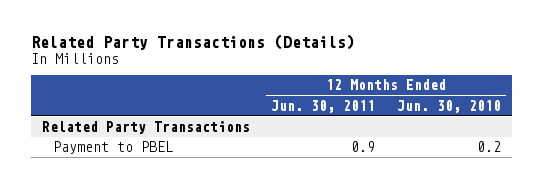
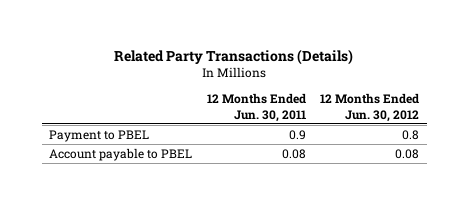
[396,99,501,113] Jun. 30, 2010 -> none
none -> [320,93,420,122] 12 Months Ended Jun. 30, 2012
[41,121,250,135] Related Party Transactions -> none
none -> [49,147,193,161] Account payable to PBEL

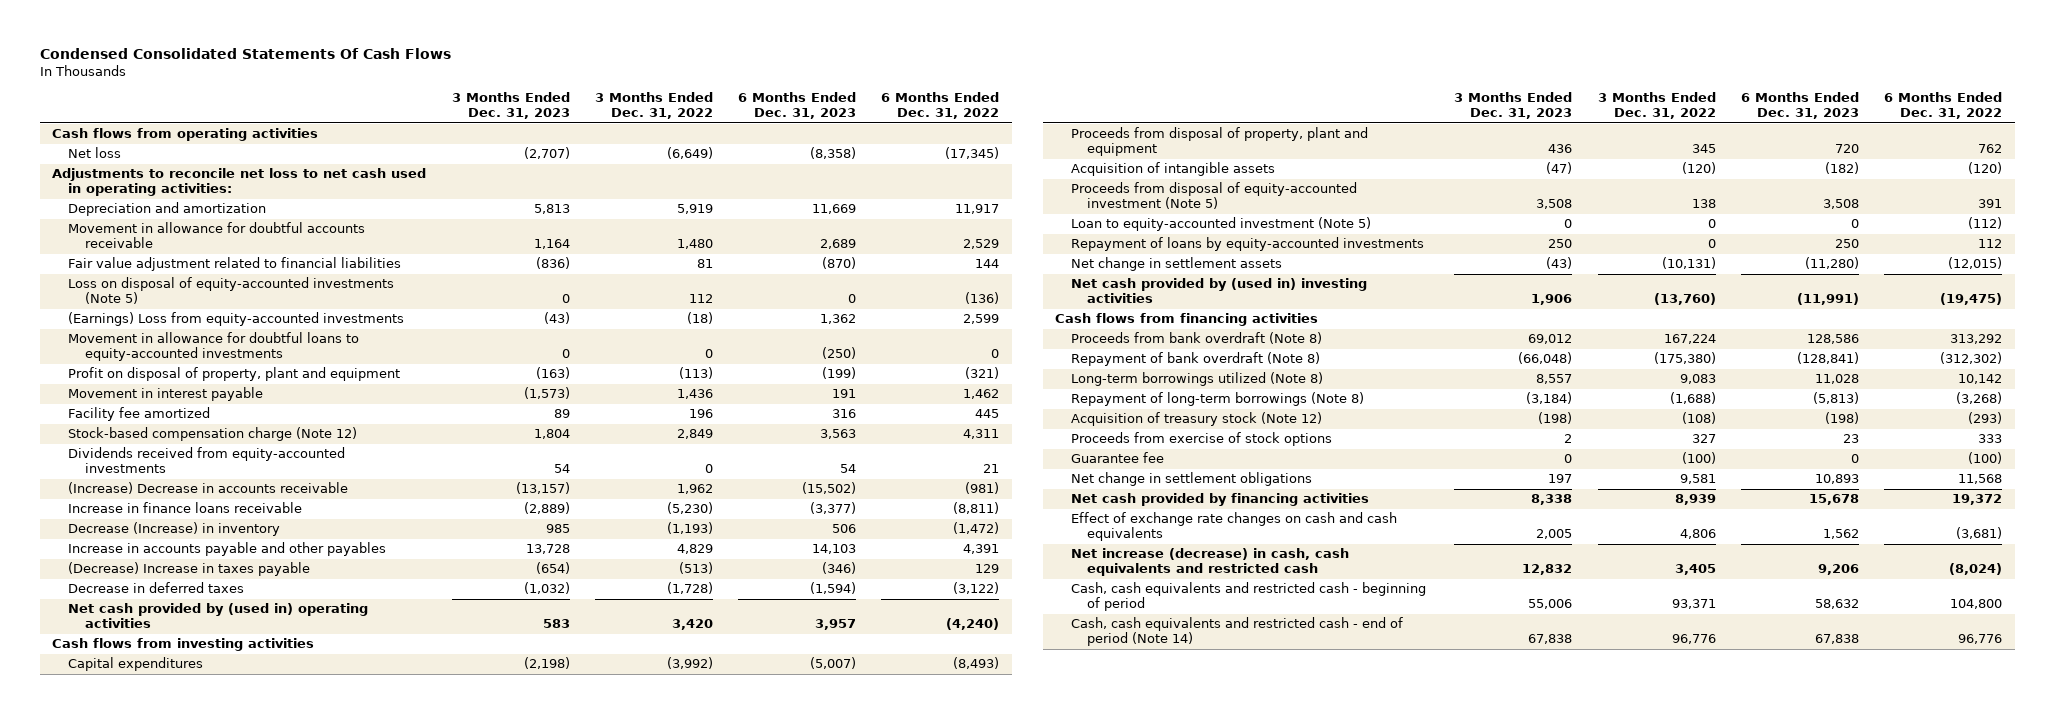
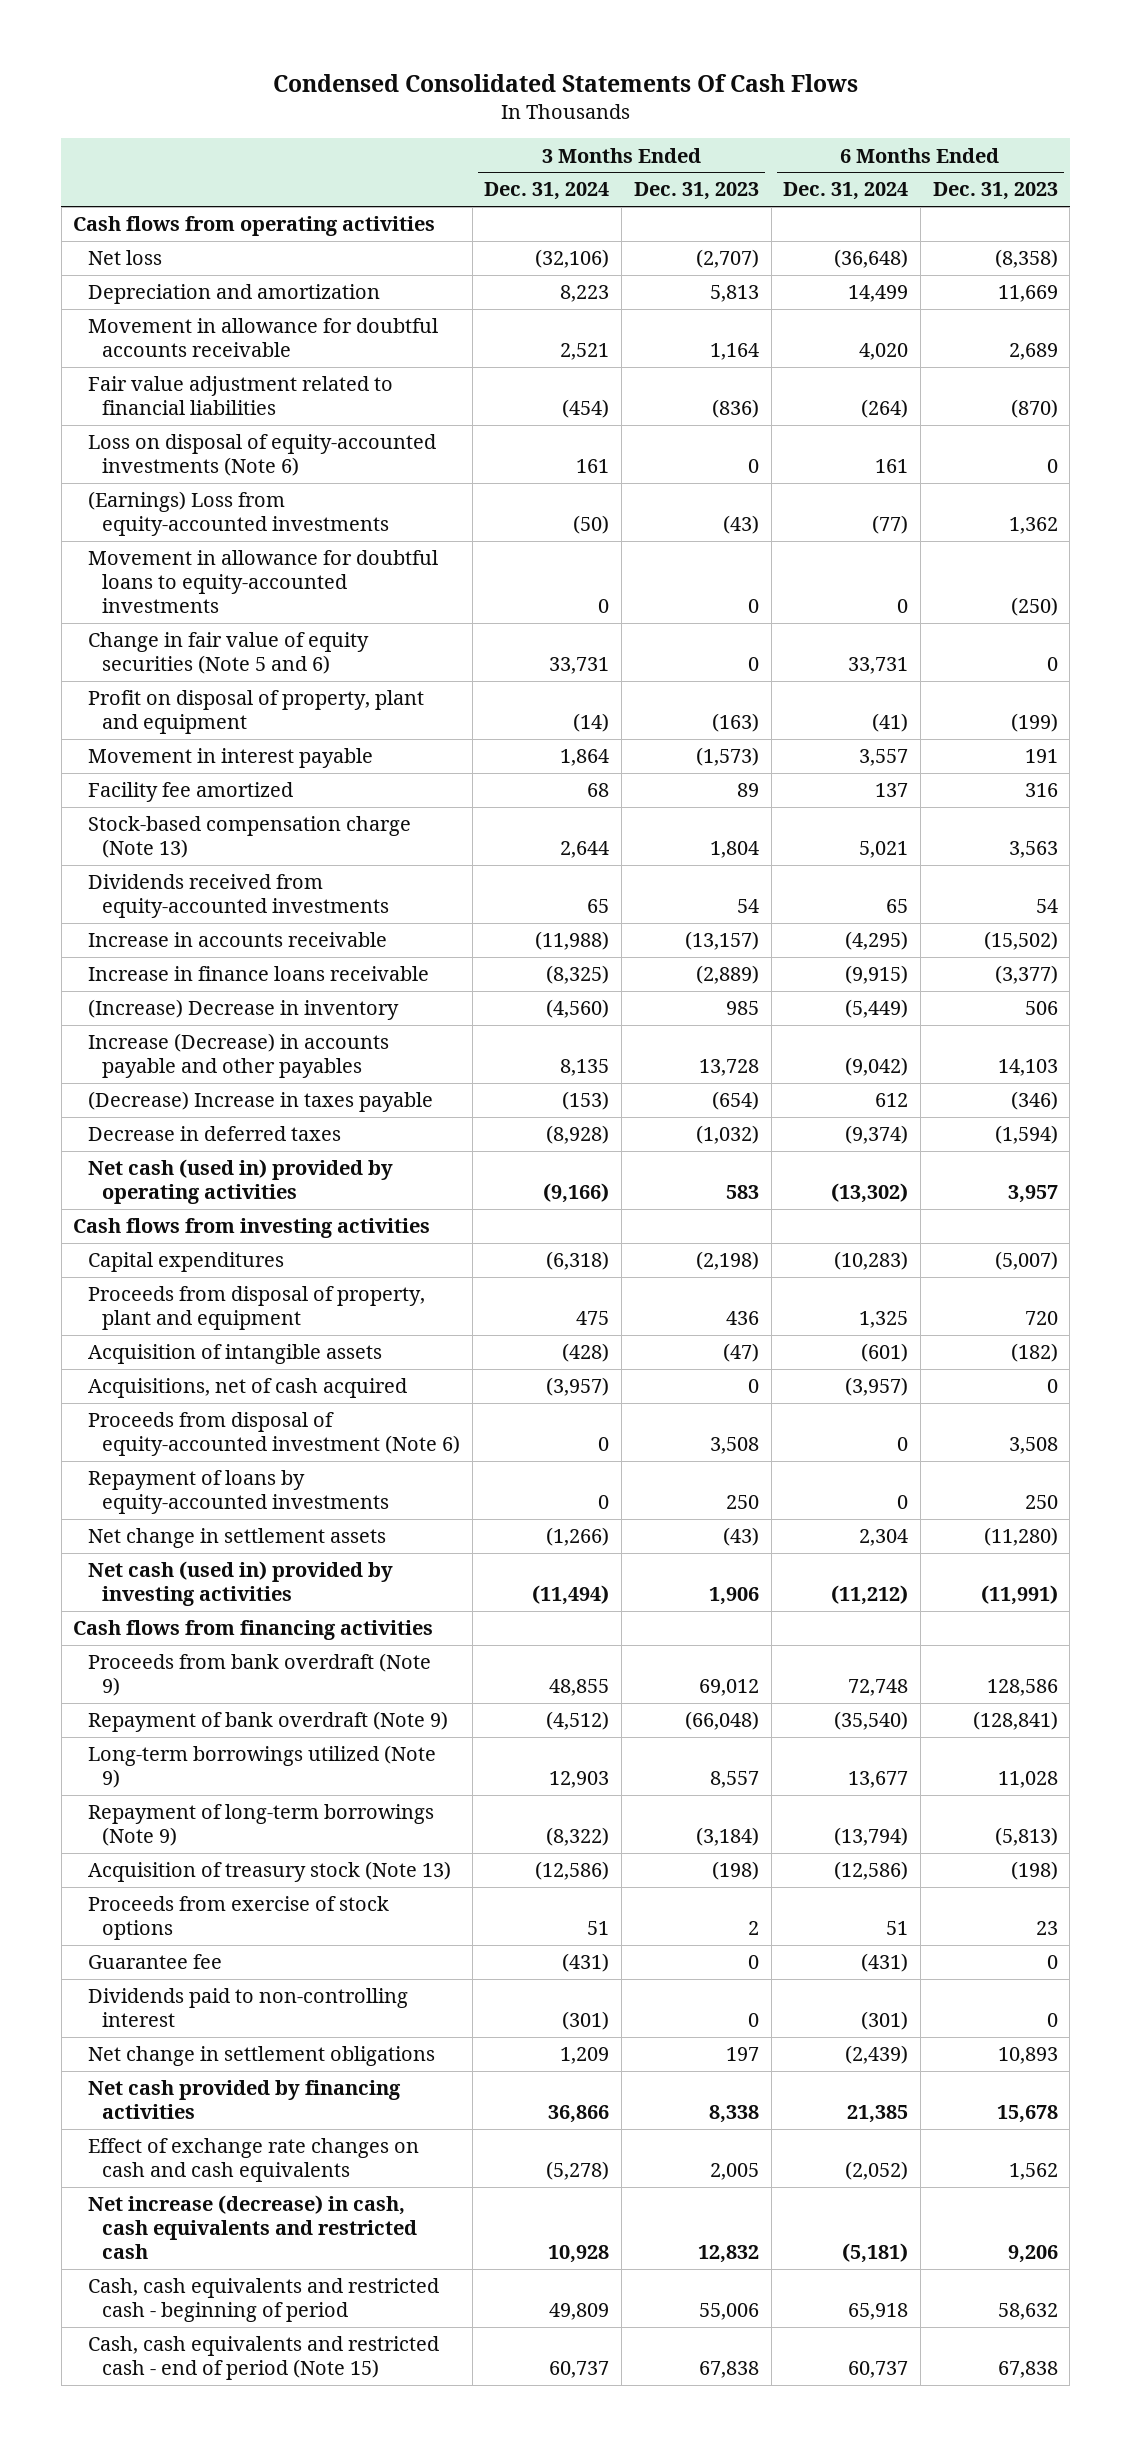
[594,92,713,120] 3 Months Ended Dec. 31, 2022 -> none
[881,92,1000,120] 6 Months Ended Dec. 31, 2022 -> none
none -> [484,182,610,201] Dec. 31, 2024
none -> [783,182,909,201] Dec. 31, 2024
[52,168,427,197] Adjustments to reconcile net loss to net cash used in operating activities: -> none
[68,277,395,305] Loss on disposal of equity-accounted investments (Note 5) -> [87,434,436,477] Loss on disposal of equity-accounted investments (Note 6)
none -> [87,632,369,675] Change in fair value of equity securities (Note 5 and 6)
[68,427,358,442] Stock-based compensation charge (Note 12) -> [87,816,411,859] Stock-based compensation charge (Note 13)
[68,482,349,495] (Increase) Decrease in accounts receivable -> [87,932,387,948] Increase in accounts receivable
[68,522,281,537] Decrease (Increase) in inventory -> [87,999,399,1021] (Increase) Decrease in inventory
[68,542,387,557] Increase in accounts payable and other payables -> [87,1033,389,1079] Increase (Decrease) in accounts payable and other payables
[68,603,369,629] Net cash provided by (used in) operating activities -> [87,1159,393,1205] Net cash (used in) provided by operating activities
[1071,217,1372,232] Loan to equity-accounted investment (Note 5) -> none
none -> [87,1378,407,1399] Acquisitions, net of cash acquired
[1071,182,1358,210] Proceeds from disposal of equity-accounted investment (Note 5) -> [87,1412,461,1457] Proceeds from disposal of equity-accounted investment (Note 6)
[1071,278,1368,304] Net cash provided by (used in) investing activities -> [87,1561,393,1607] Net cash (used in) provided by investing activities
[1071,332,1323,345] Proceeds from bank overdraft (Note 8) -> [87,1653,431,1697] Proceeds from bank overdraft (Note 9)
[1071,352,1321,367] Repayment of bank overdraft (Note 8) -> [87,1711,448,1733] Repayment of bank overdraft (Note 9)
[1071,372,1324,387] Long-term borrowings utilized (Note 8) -> [87,1745,436,1789] Long-term borrowings utilized (Note 9)
[1071,392,1365,407] Repayment of long-term borrowings (Note 8) -> [87,1804,434,1847] Repayment of long-term borrowings (Note 9)
[1071,412,1323,427] Acquisition of treasury stock (Note 12) -> [87,1861,451,1883] Acquisition of treasury stock (Note 13)
none -> [87,1988,408,2028] Dividends paid to non-controlling interest
[1071,617,1404,647] Cash, cash equivalents and restricted cash - end of period (Note 14) -> [87,2336,439,2381] Cash, cash equivalents and restricted cash - end of period (Note 15)

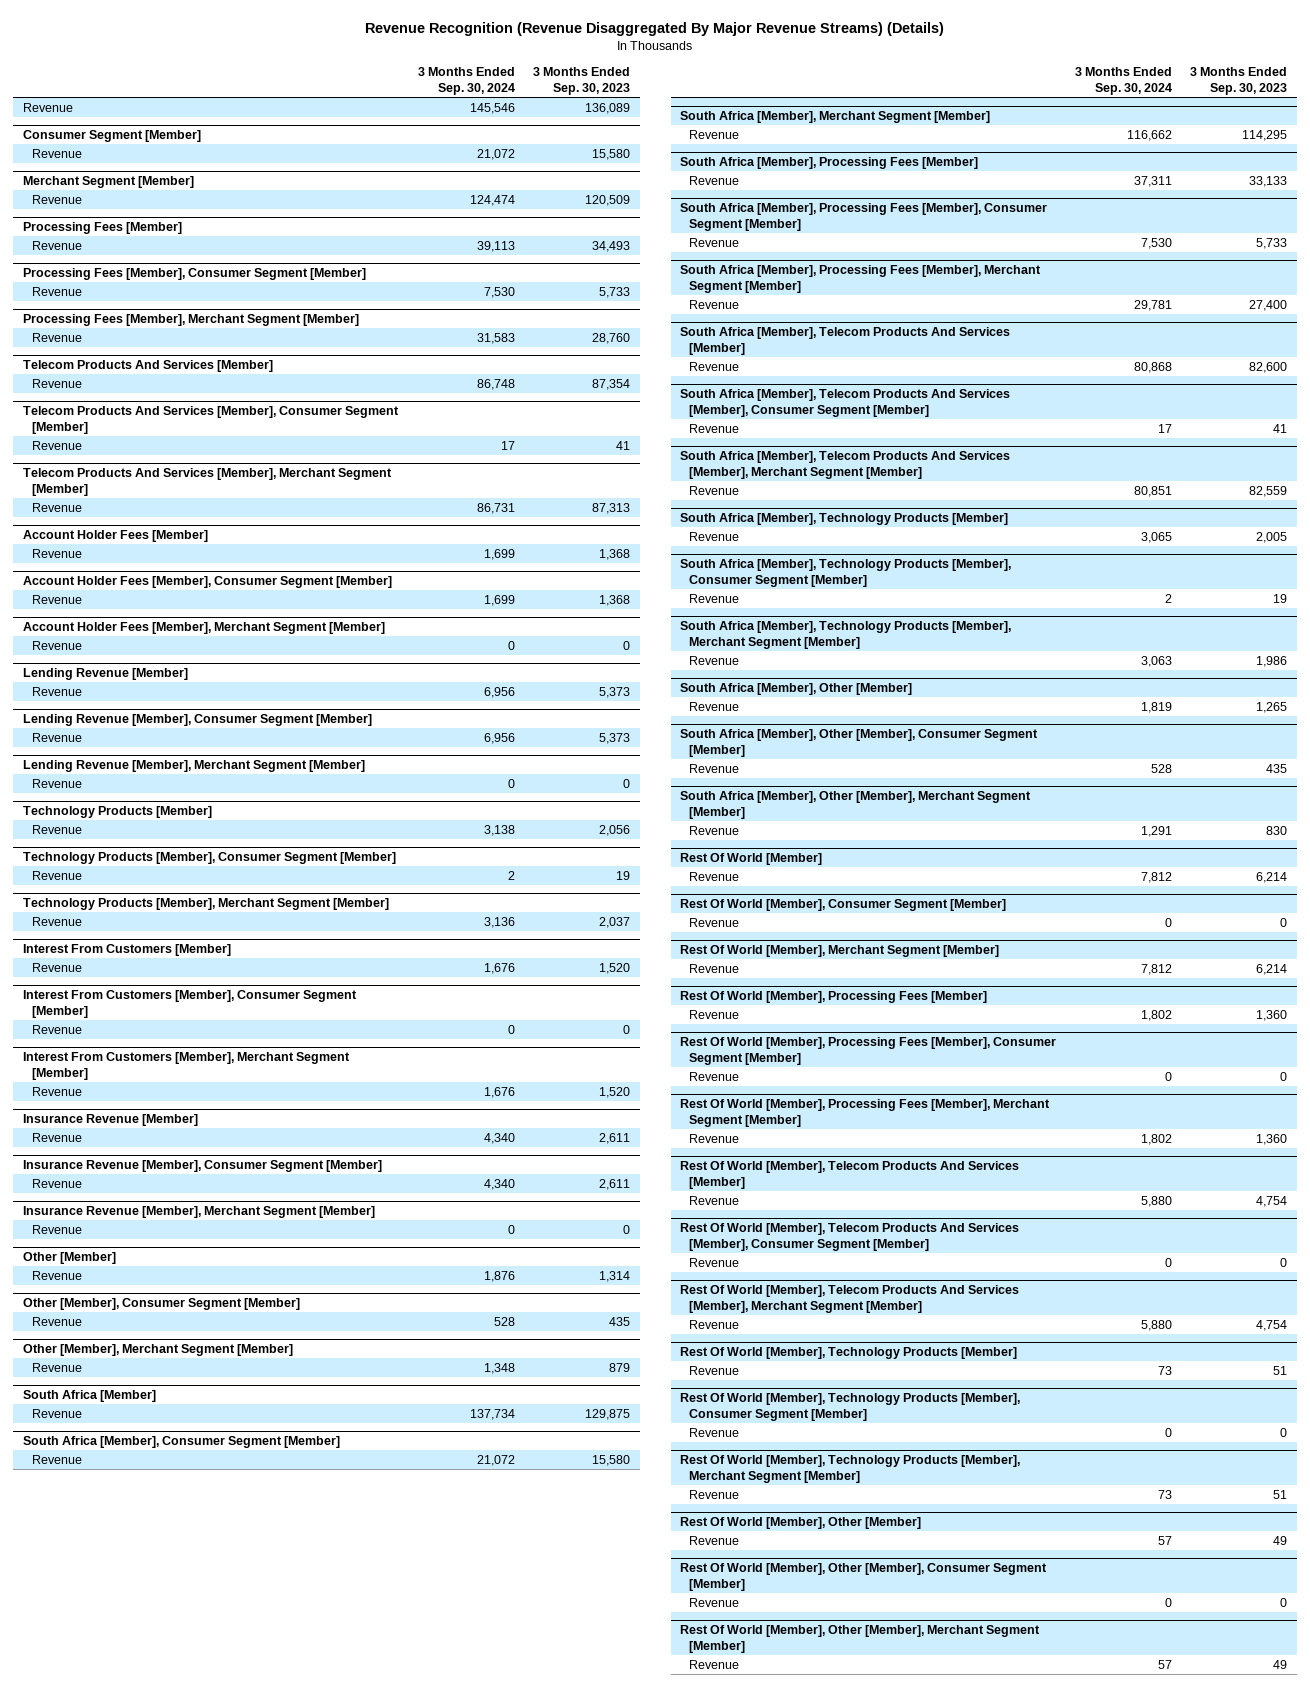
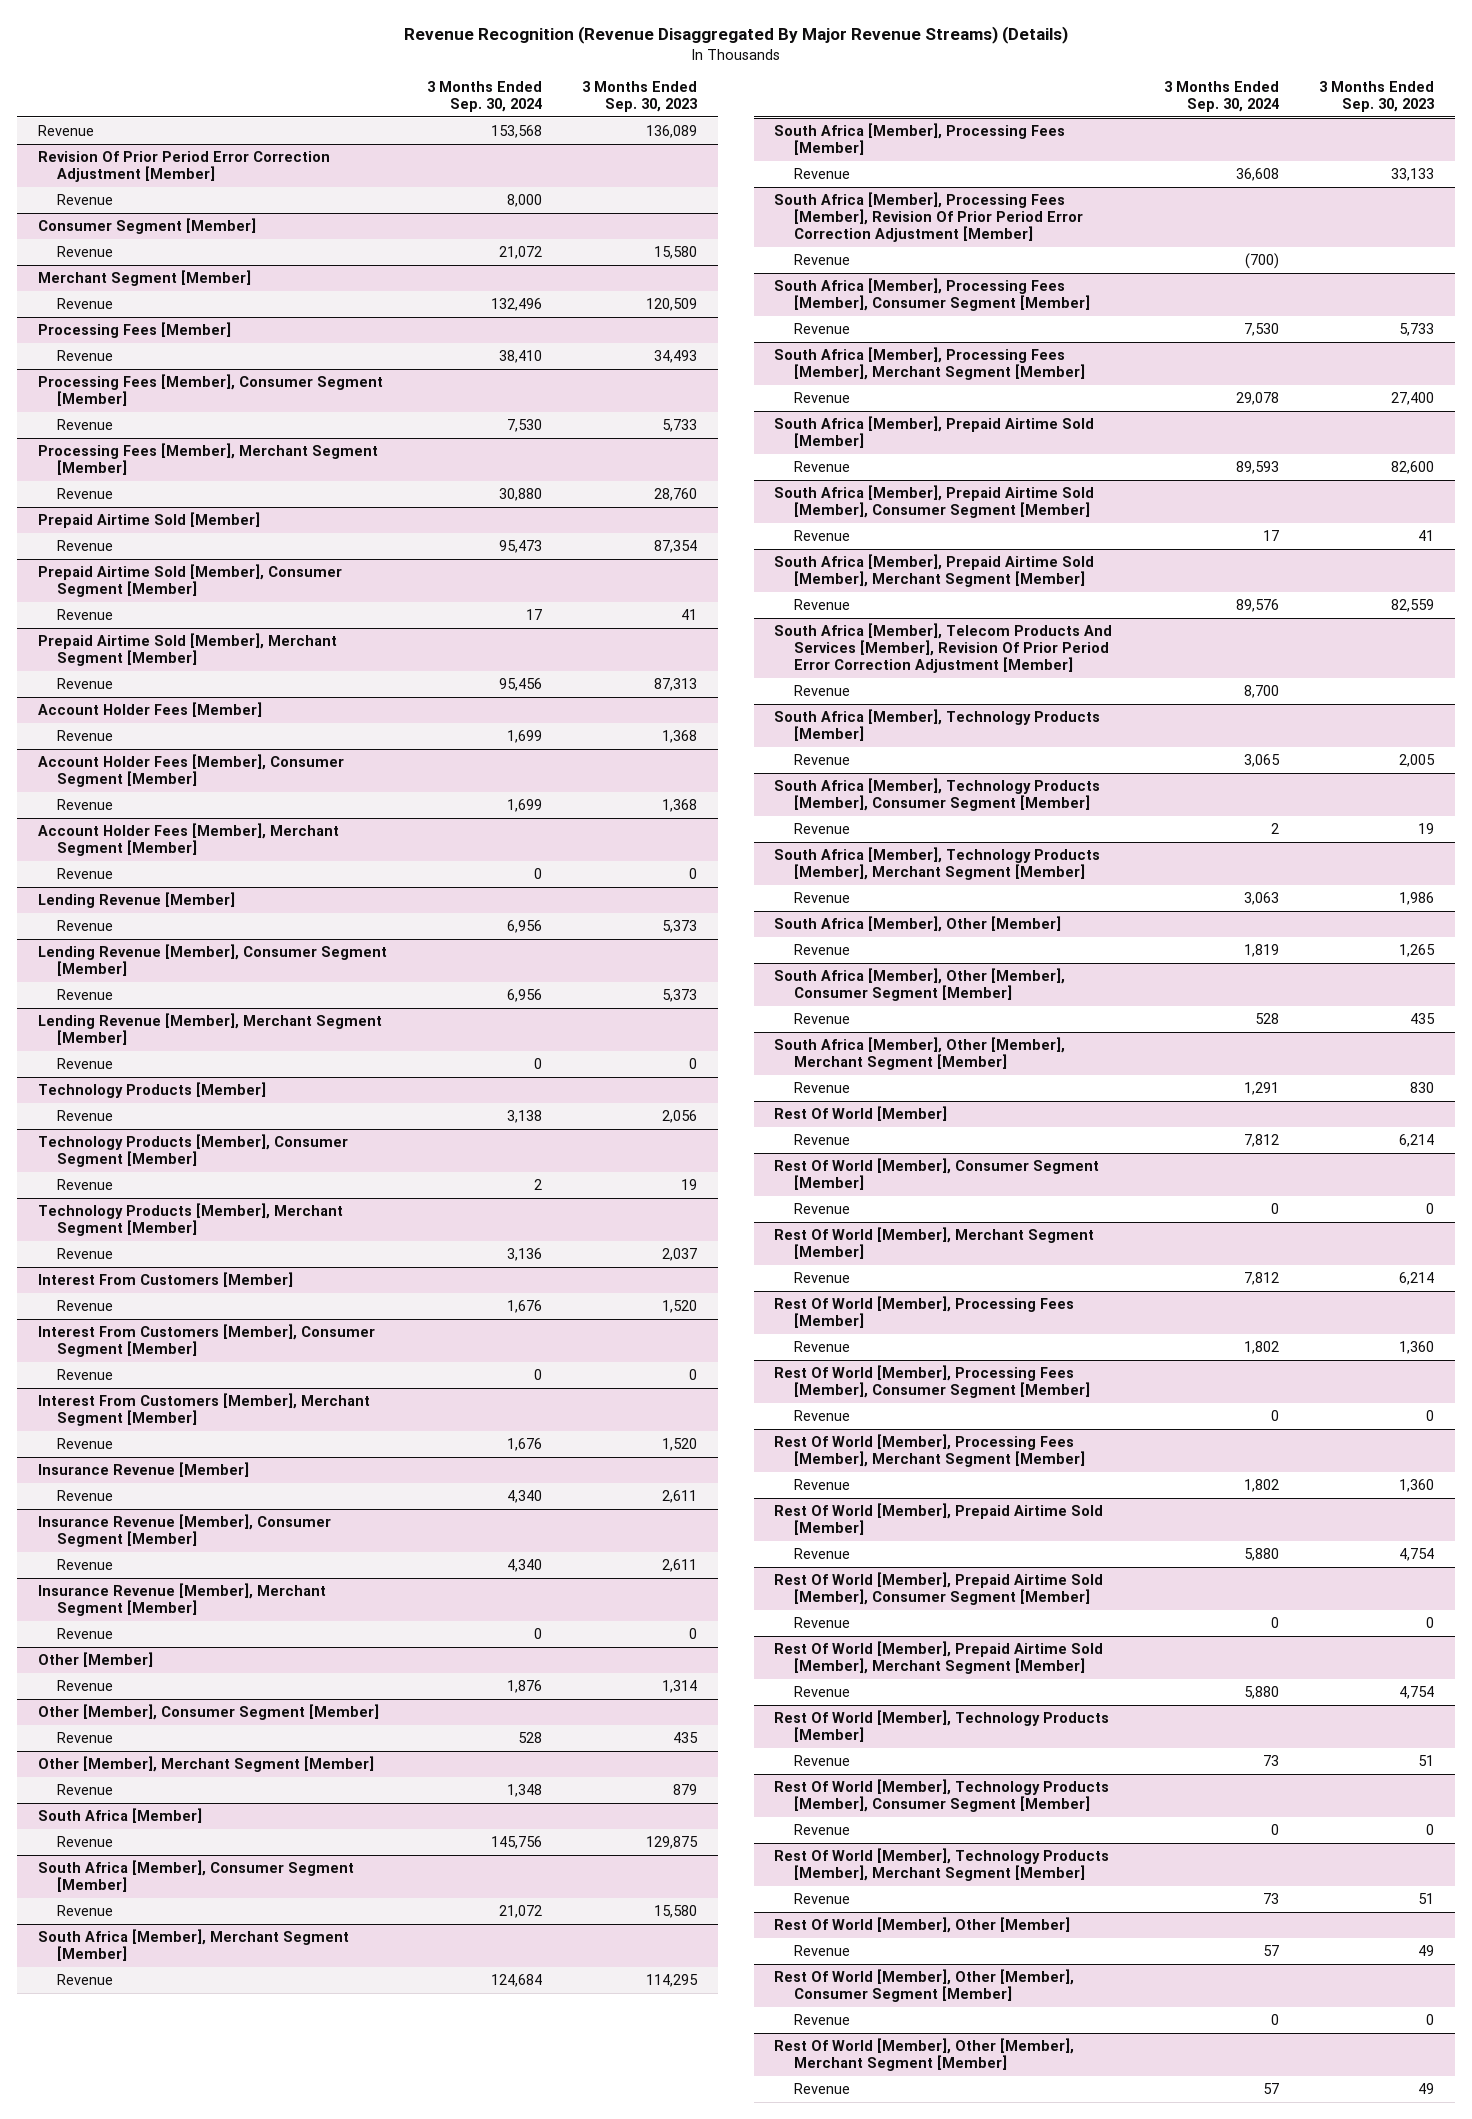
[469,102,515,114] 145,546 -> [490,124,542,138] 153,568
none -> [37,150,330,183] Revision Of Prior Period Error Correction Adjustment [Member]
none -> [57,193,114,205] Revenue
[469,194,515,206] 124,474 -> [490,297,542,311] 132,496
[476,240,515,252] 39,113 -> [498,349,542,363] 38,410
[22,359,273,372] Telecom Products And Services [Member] -> none
[22,405,399,434] Telecom Products And Services [Member], Consumer Segment [Member] -> none
[476,332,515,344] 31,583 -> [498,487,542,501] 30,880
none -> [37,511,260,528] Prepaid Airtime Sold [Member]
[476,378,515,390] 86,748 -> [498,539,542,553] 95,473
none -> [37,563,342,598] Prepaid Airtime Sold [Member], Consumer Segment [Member]
[22,467,392,496] Telecom Products And Services [Member], Merchant Segment [Member] -> none
none -> [37,632,337,667] Prepaid Airtime Sold [Member], Merchant Segment [Member]
[476,502,515,514] 86,731 -> [498,677,542,691] 95,456
[469,1408,515,1420] 137,734 -> [490,1835,542,1849] 145,756
[1126,129,1172,141] 116,662 -> [490,1973,542,1987] 124,684
[1133,175,1172,187] 37,311 -> [1235,167,1279,181] 36,608
none -> [774,191,1084,243] South Africa [Member], Processing Fees [Member], Revision Of Prior Period Error Correction Adjustment [Member]
none -> [794,253,851,265] Revenue
[680,326,1011,355] South Africa [Member], Telecom Products And Services [Member] -> none
[680,388,1011,417] South Africa [Member], Telecom Products And Services [Member], Consumer Segment [Member] -> none
[1133,299,1172,311] 29,781 -> [1235,391,1279,405] 29,078
none -> [774,415,1095,449] South Africa [Member], Prepaid Airtime Sold [Member]
[1133,361,1172,373] 80,868 -> [1235,460,1279,474] 89,593
none -> [774,484,1095,519] South Africa [Member], Prepaid Airtime Sold [Member], Consumer Segment [Member]
[680,450,1011,479] South Africa [Member], Telecom Products And Services [Member], Merchant Segment [Member] -> none
none -> [774,553,1095,588] South Africa [Member], Prepaid Airtime Sold [Member], Merchant Segment [Member]
[1133,485,1172,497] 80,851 -> [1235,598,1279,612] 89,576
none -> [774,622,1113,674] South Africa [Member], Telecom Products And Services [Member], Revision Of Prior Period Error Correction Adjustment [Member]
none -> [794,684,851,696] Revenue
[680,1160,1020,1189] Rest Of World [Member], Telecom Products And Services [Member] -> none
none -> [774,1502,1104,1536] Rest Of World [Member], Prepaid Airtime Sold [Member]
[680,1222,1020,1251] Rest Of World [Member], Telecom Products And Services [Member], Consumer Segment [Member] -> none
none -> [774,1571,1104,1606] Rest Of World [Member], Prepaid Airtime Sold [Member], Consumer Segment [Member]
[680,1284,1020,1313] Rest Of World [Member], Telecom Products And Services [Member], Merchant Segment [Member] -> none
none -> [774,1640,1104,1675] Rest Of World [Member], Prepaid Airtime Sold [Member], Merchant Segment [Member]

